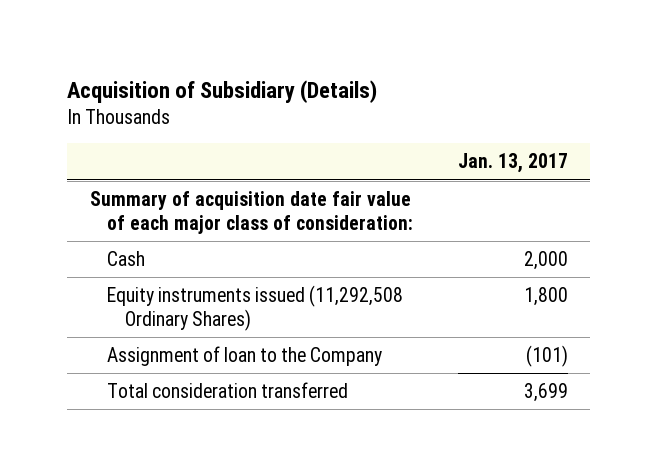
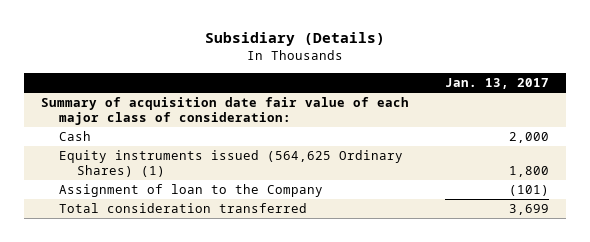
[67,79,378,103] Acquisition of Subsidiary (Details) -> [204,32,385,47] Subsidiary (Details)
[107,285,404,331] Equity instruments issued (11,292,508 Ordinary Shares) -> [59,150,404,178] Equity instruments issued (564,625 Ordinary Shares) (1)

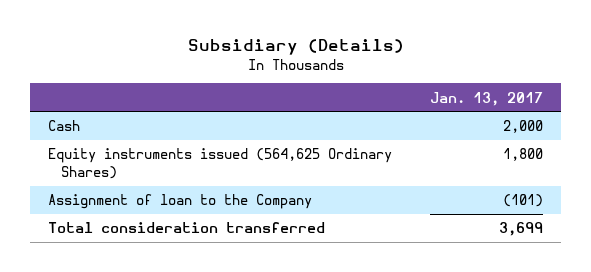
[41,97,410,126] Summary of acquisition date fair value of each major class of consideration: -> none
[59,150,404,178] Equity instruments issued (564,625 Ordinary Shares) (1) -> [48,148,393,179] Equity instruments issued (564,625 Ordinary Shares)

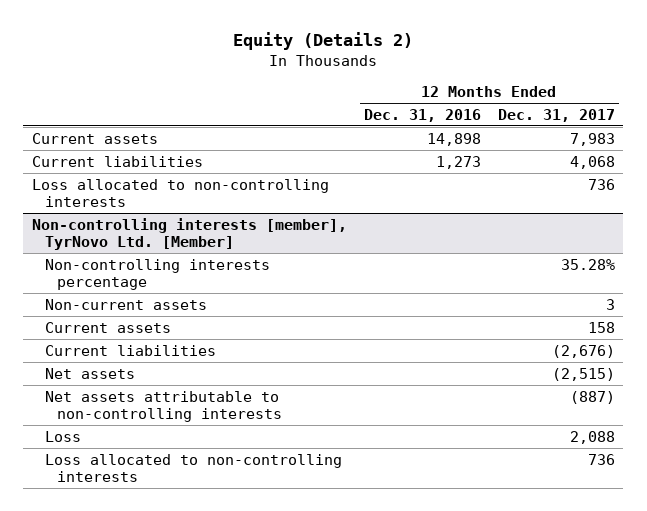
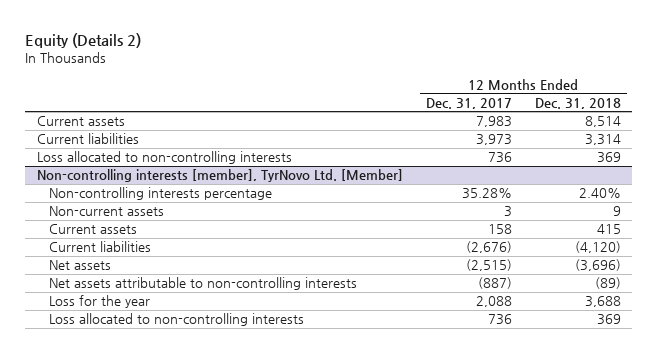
[363,108,481,122] Dec. 31, 2016 -> none
none -> [534,97,621,109] Dec. 31, 2018
[569,155,615,169] 4,068 -> [475,134,512,146] 3,973
[44,430,81,442] Loss -> [48,295,150,309] Loss for the year

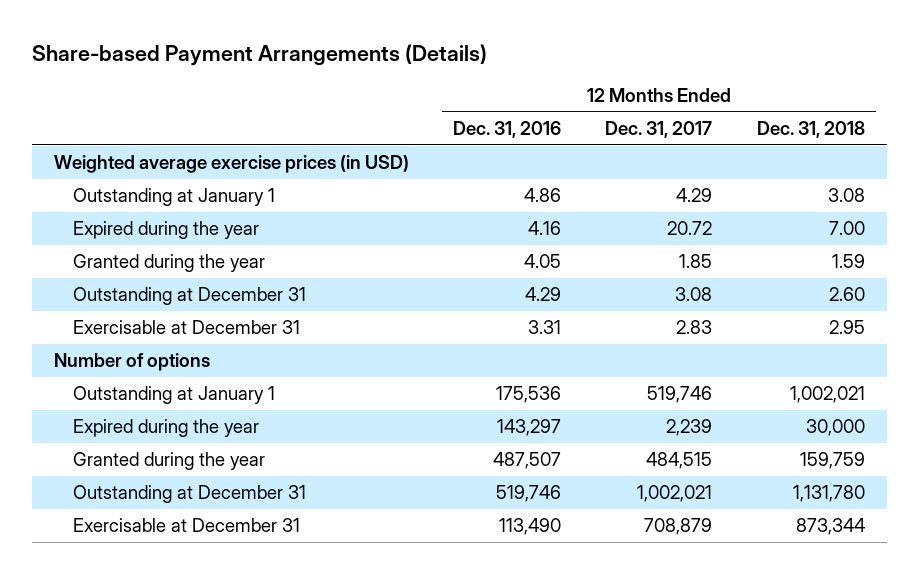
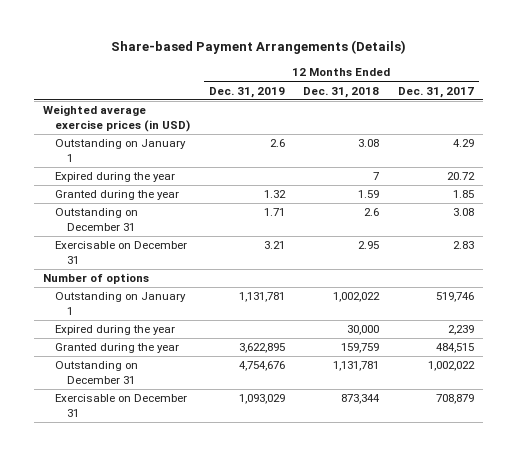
[452,121,561,139] Dec. 31, 2016 -> none
none -> [208,86,285,98] Dec. 31, 2019
[72,188,275,207] Outstanding at January 1 -> [54,139,186,162] Outstanding on January 1
[828,221,865,236] 7.00 -> [373,172,380,181] 7
[72,287,306,306] Outstanding at December 31 -> [54,208,138,231] Outstanding on December 31
[828,287,865,302] 2.60 -> [364,208,380,217] 2.6
[72,320,300,335] Exercisable at December 31 -> [54,241,187,264] Exercisable on December 31
[72,386,275,405] Outstanding at January 1 -> [54,292,186,315] Outstanding on January 1
[789,386,865,404] 1,002,021 -> [333,292,381,303] 1,002,022
[72,485,306,504] Outstanding at December 31 -> [54,361,138,384] Outstanding on December 31
[637,485,713,503] 1,002,021 -> [428,361,476,372] 1,002,022
[792,485,865,503] 1,131,780 -> [333,361,380,372] 1,131,781
[72,518,300,533] Exercisable at December 31 -> [54,394,187,417] Exercisable on December 31

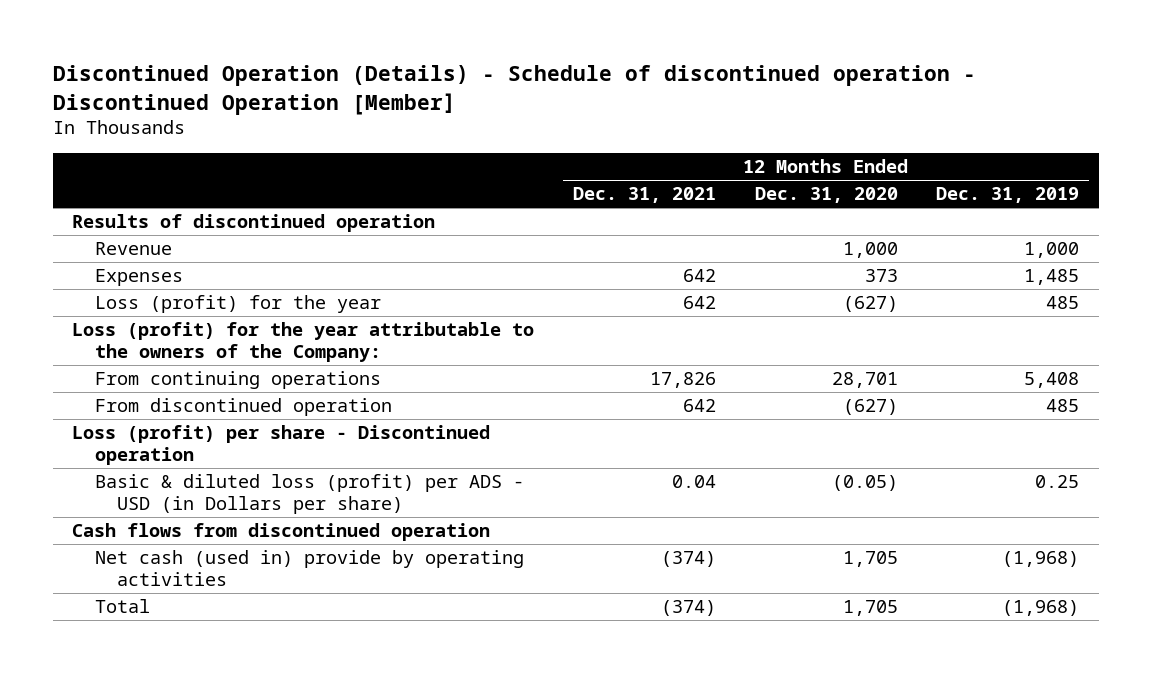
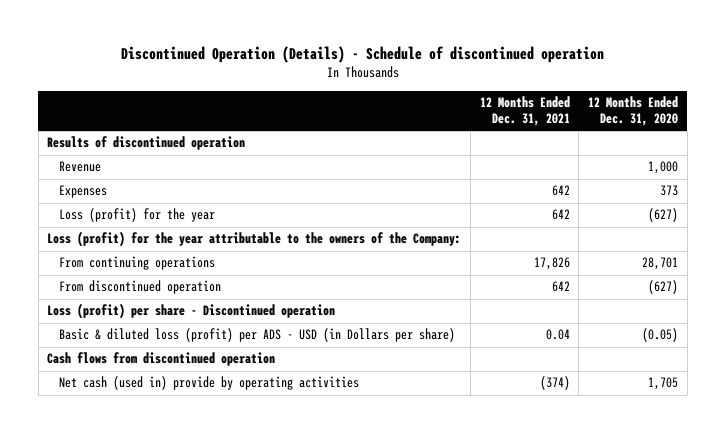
[52,65,976,115] Discontinued Operation (Details) - Schedule of discontinued operation - Discontinued Operation [Member] -> [120,46,604,64] Discontinued Operation (Details) - Schedule of discontinued operation
[936,187,1080,204] Dec. 31, 2019 -> none
[94,599,150,614] Total -> none

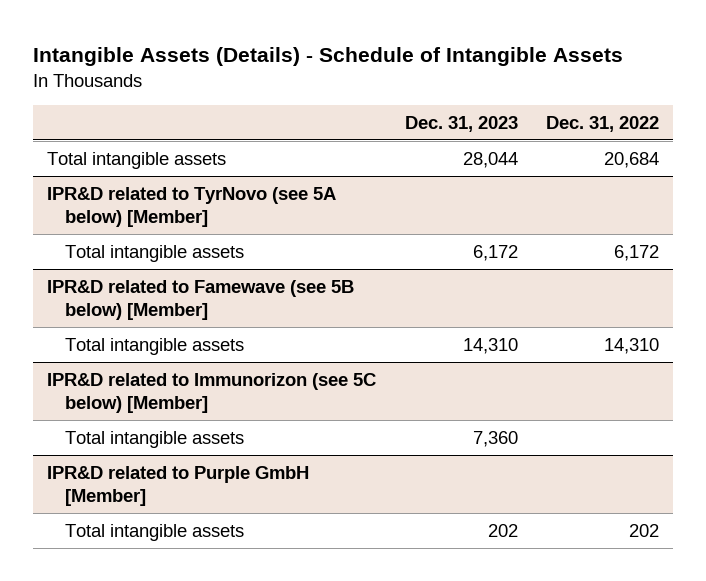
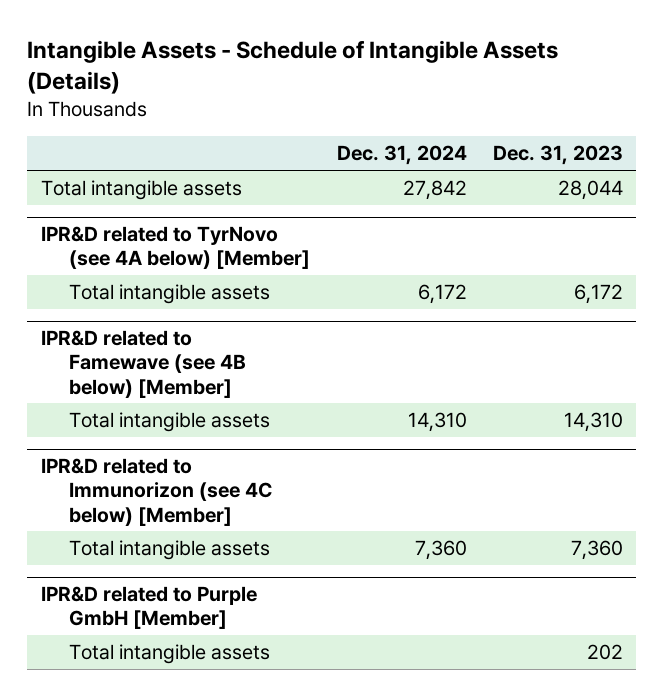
[33,46,624,66] Intangible Assets (Details) - Schedule of Intangible Assets -> [27,40,559,95] Intangible Assets - Schedule of Intangible Assets (Details)
[545,115,659,132] Dec. 31, 2022 -> none
none -> [336,145,467,166] Dec. 31, 2024
[47,186,337,227] IPR&D related to TyrNovo (see 5A below) [Member] -> [40,226,311,270] IPR&D related to TyrNovo (see 4A below) [Member]
[47,279,355,320] IPR&D related to Famewave (see 5B below) [Member] -> [40,330,247,398] IPR&D related to Famewave (see 4B below) [Member]
[47,372,377,413] IPR&D related to Immunorizon (see 5C below) [Member] -> [40,458,273,526] IPR&D related to Immunorizon (see 4C below) [Member]

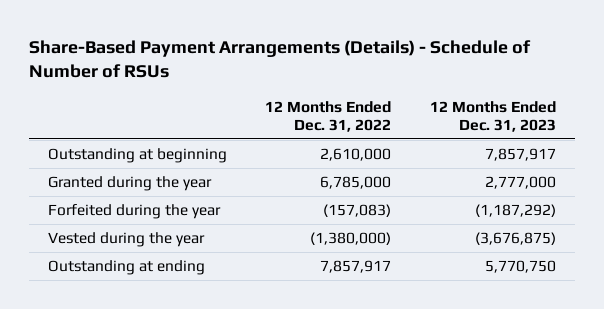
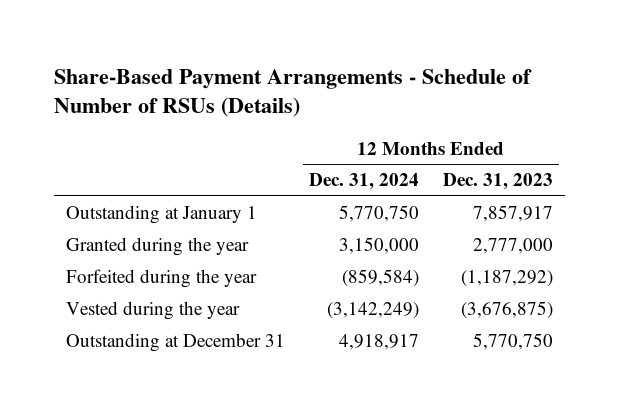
[28,39,531,79] Share-Based Payment Arrangements (Details) - Schedule of Number of RSUs -> [53,68,532,118] Share-Based Payment Arrangements - Schedule of Number of RSUs (Details)
[265,100,392,133] 12 Months Ended Dec. 31, 2022 -> none
none -> [308,173,419,191] Dec. 31, 2024
[47,147,227,163] Outstanding at beginning -> [65,205,257,225] Outstanding at January 1
[47,259,205,275] Outstanding at ending -> [65,333,285,353] Outstanding at December 31

